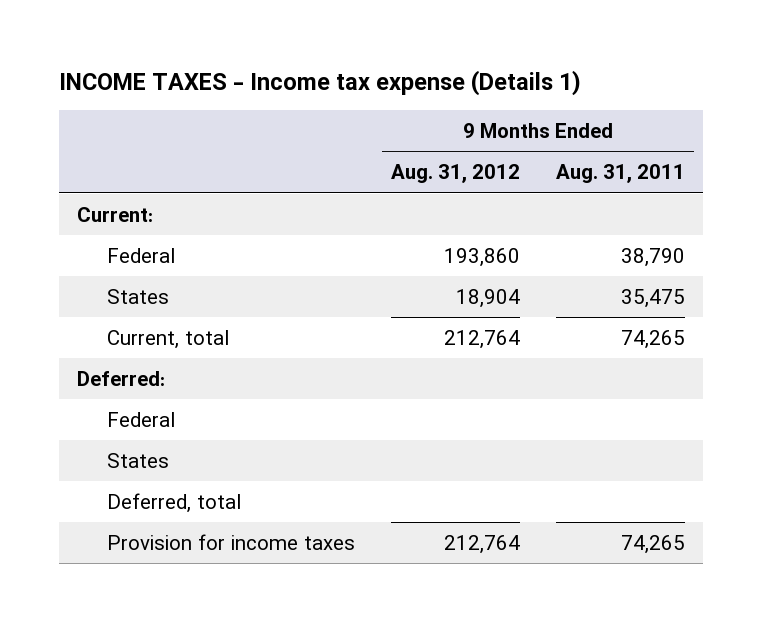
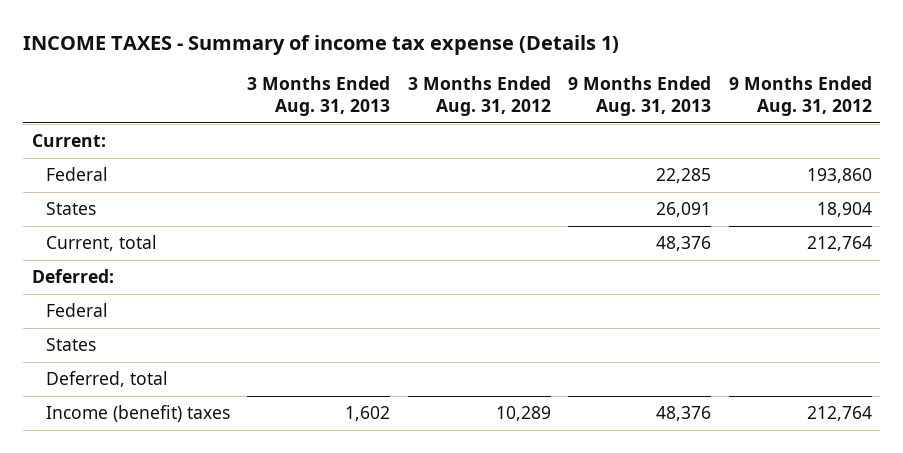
[58,70,581,97] INCOME TAXES - Income tax expense (Details 1) -> [22,34,619,55] INCOME TAXES - Summary of income tax expense (Details 1)
[556,164,686,184] Aug. 31, 2011 -> none
none -> [247,76,391,116] 3 Months Ended Aug. 31, 2013
none -> [407,76,551,116] 3 Months Ended Aug. 31, 2012
none -> [568,76,712,116] 9 Months Ended Aug. 31, 2013
[107,533,356,550] Provision for income taxes -> [45,405,230,423] Income (benefit) taxes

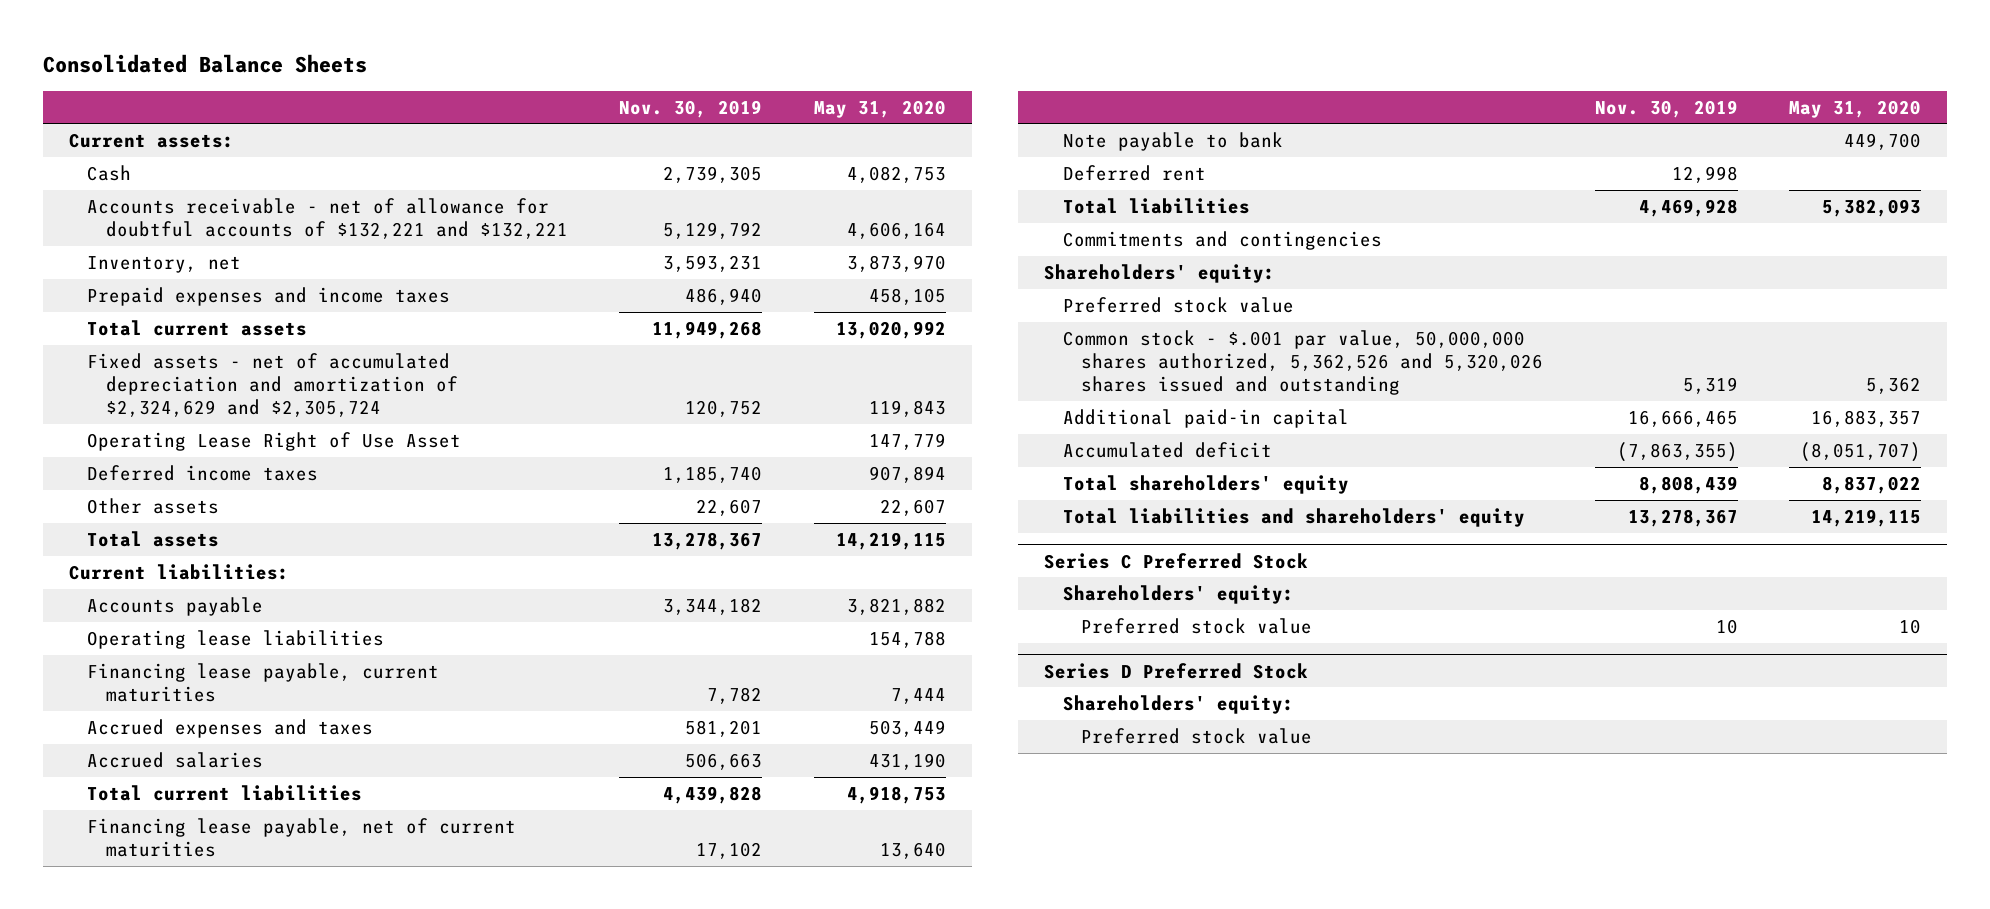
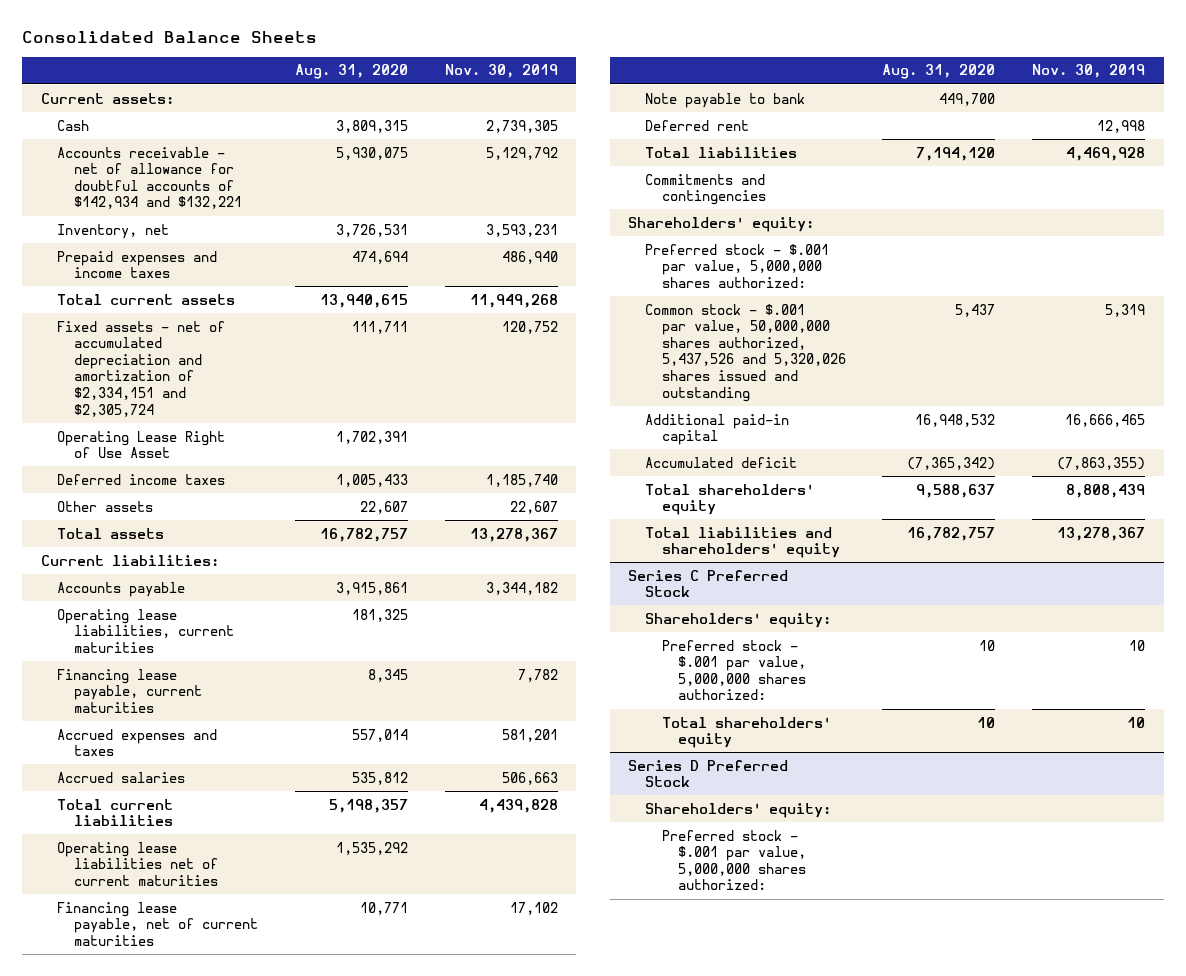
[813,99,946,118] May 31, 2020 -> none
none -> [294,64,408,80] Aug. 31, 2020
[87,197,568,240] Accounts receivable - net of allowance for doubtful accounts of $132,221 and $132,221 -> [57,146,242,210] Accounts receivable - net of allowance for doubtful accounts of $142,934 and $132,221
[87,352,458,418] Fixed assets - net of accumulated depreciation and amortization of $2,324,629 and $2,305,724 -> [57,320,226,417] Fixed assets - net of accumulated depreciation and amortization of $2,334,151 and $2,305,724
[87,629,385,649] Operating lease liabilities -> [57,608,234,653] Operating lease liabilities, current maturities
none -> [57,841,218,886] Operating lease liabilities net of current maturities
[1062,296,1294,313] Preferred stock value -> [644,243,829,288] Preferred stock - $.001 par value, 5,000,000 shares authorized:
[1062,329,1543,396] Common stock - $.001 par value, 50,000,000 shares authorized, 5,362,526 and 5,320,026 shares issued and outstanding -> [644,303,846,402] Common stock - $.001 par value, 50,000,000 shares authorized, 5,437,526 and 5,320,026 shares issued and outstanding
[1080,617,1312,634] Preferred stock value -> [661,639,807,701] Preferred stock - $.001 par value, 5,000,000 shares authorized:
none -> [661,716,831,749] Total shareholders' equity
[1080,727,1312,744] Preferred stock value -> [661,829,807,891] Preferred stock - $.001 par value, 5,000,000 shares authorized:

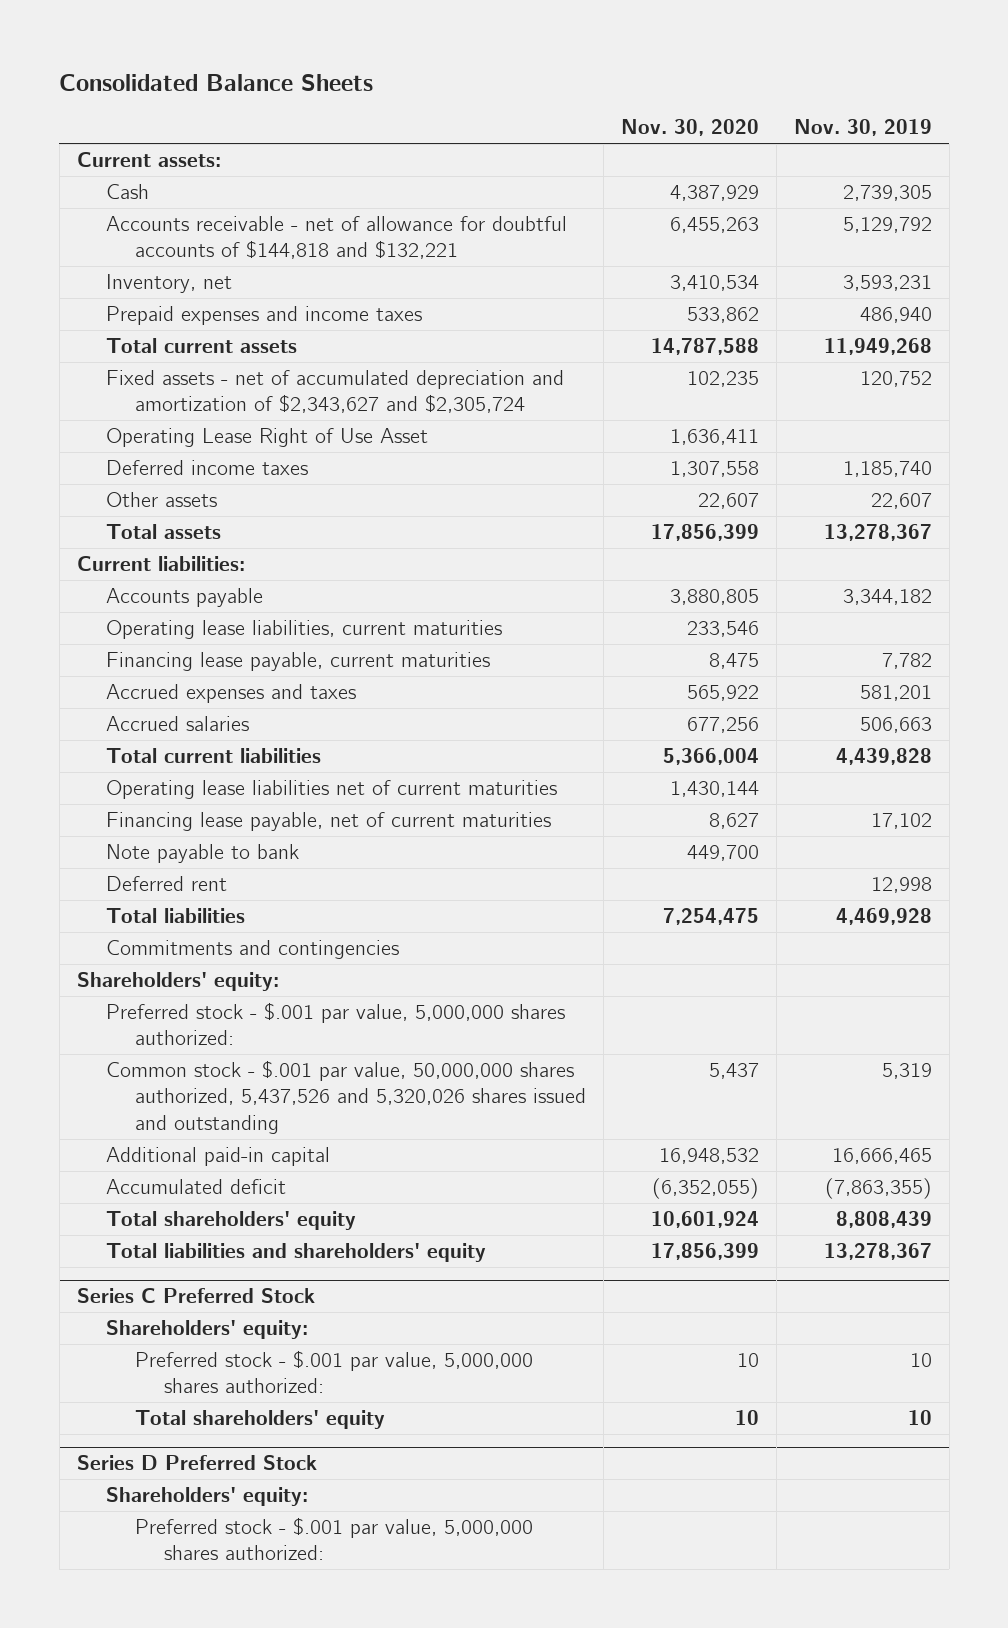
[294,64,408,80] Aug. 31, 2020 -> none
none -> [620,119,759,137] Nov. 30, 2020
[57,146,242,210] Accounts receivable - net of allowance for doubtful accounts of $142,934 and $132,221 -> [105,215,567,260] Accounts receivable - net of allowance for doubtful accounts of $144,818 and $132,221
[57,320,226,417] Fixed assets - net of accumulated depreciation and amortization of $2,334,151 and $2,305,724 -> [105,369,564,414] Fixed assets - net of accumulated depreciation and amortization of $2,343,627 and $2,305,724

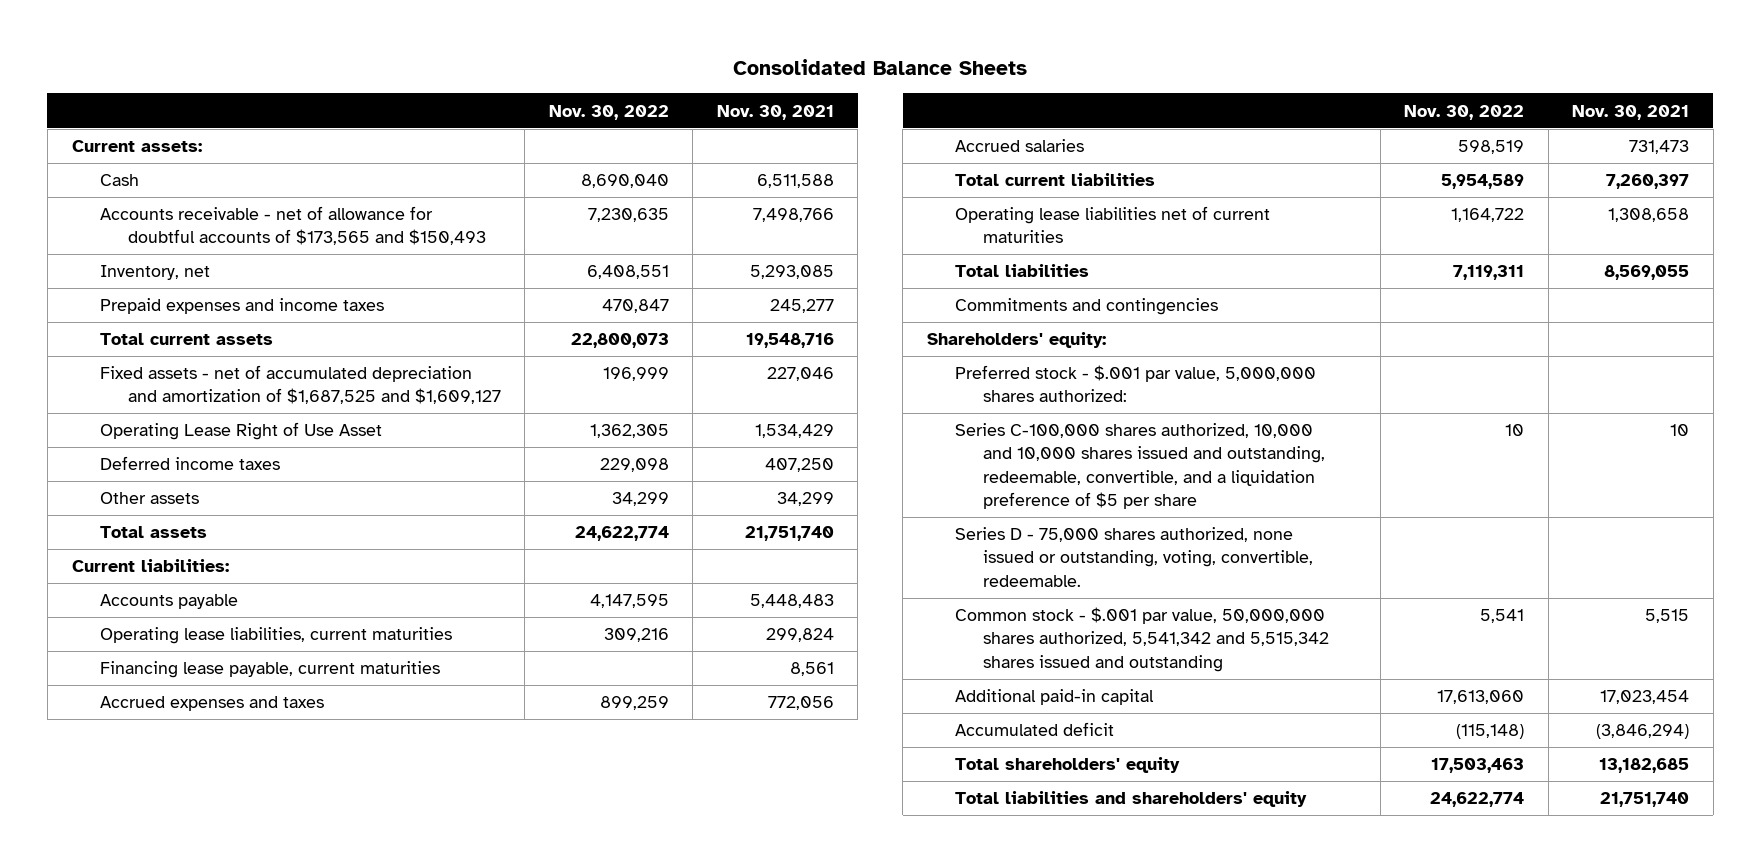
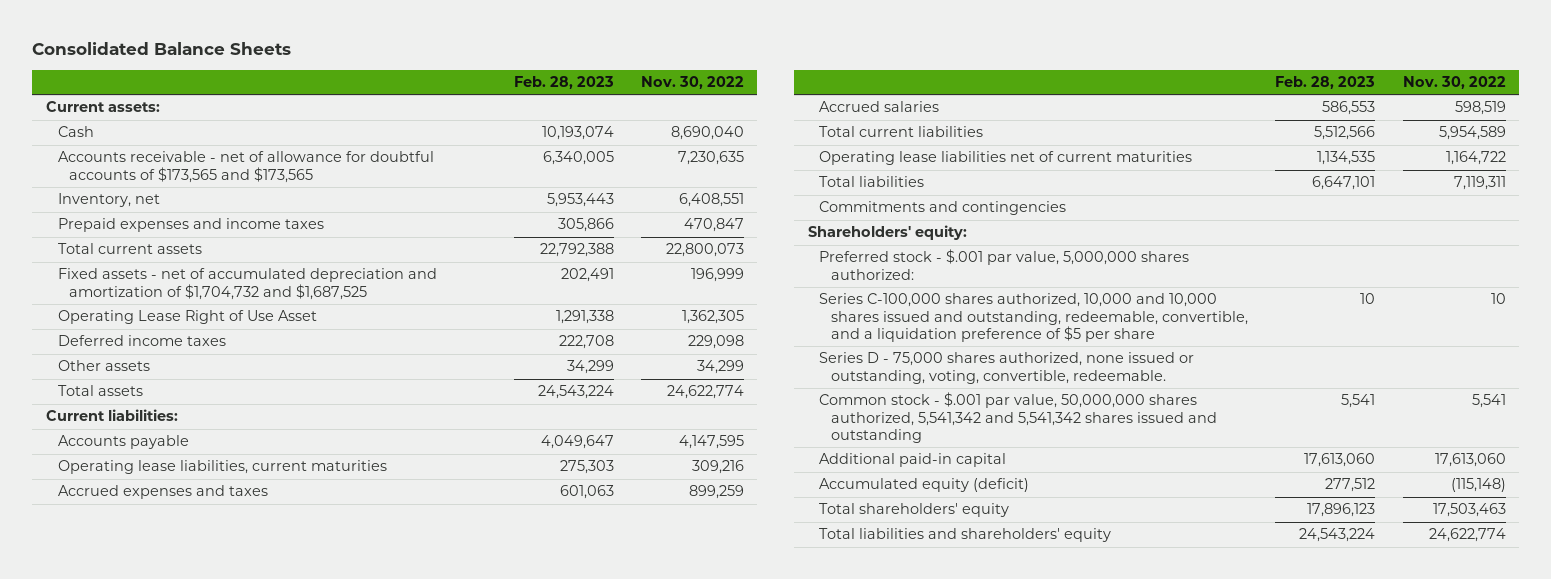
[716,104,834,120] Nov. 30, 2021 -> none
none -> [513,75,614,89] Feb. 28, 2023
[99,206,486,246] Accounts receivable - net of allowance for doubtful accounts of $173,565 and $150,493 -> [57,151,434,183] Accounts receivable - net of allowance for doubtful accounts of $173,565 and $173,565
[99,365,501,405] Fixed assets - net of accumulated depreciation and amortization of $1,687,525 and $1,609,127 -> [57,268,437,300] Fixed assets - net of accumulated depreciation and amortization of $1,704,732 and $1,687,525
[99,661,440,679] Financing lease payable, current maturities -> none
[954,607,1329,672] Common stock - $.001 par value, 50,000,000 shares authorized, 5,541,342 and 5,515,342 shares issued and outstanding -> [819,392,1218,444] Common stock - $.001 par value, 50,000,000 shares authorized, 5,541,342 and 5,541,342 shares issued and outstanding
[954,722,1114,737] Accumulated deficit -> [819,478,1030,493] Accumulated equity (deficit)

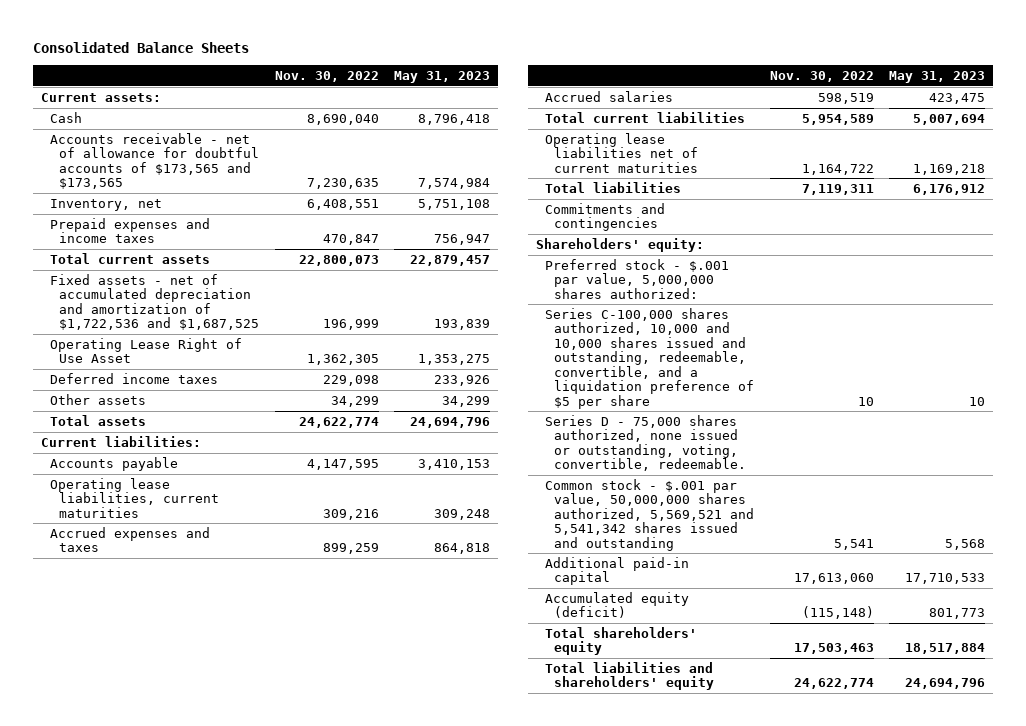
[513,75,614,89] Feb. 28, 2023 -> none
none -> [393,70,490,83] May 31, 2023
[57,268,437,300] Fixed assets - net of accumulated depreciation and amortization of $1,704,732 and $1,687,525 -> [50,273,260,331] Fixed assets - net of accumulated depreciation and amortization of $1,722,536 and $1,687,525
[819,392,1218,444] Common stock - $.001 par value, 50,000,000 shares authorized, 5,541,342 and 5,541,342 shares issued and outstanding -> [545,478,755,551] Common stock - $.001 par value, 50,000,000 shares authorized, 5,569,521 and 5,541,342 shares issued and outstanding

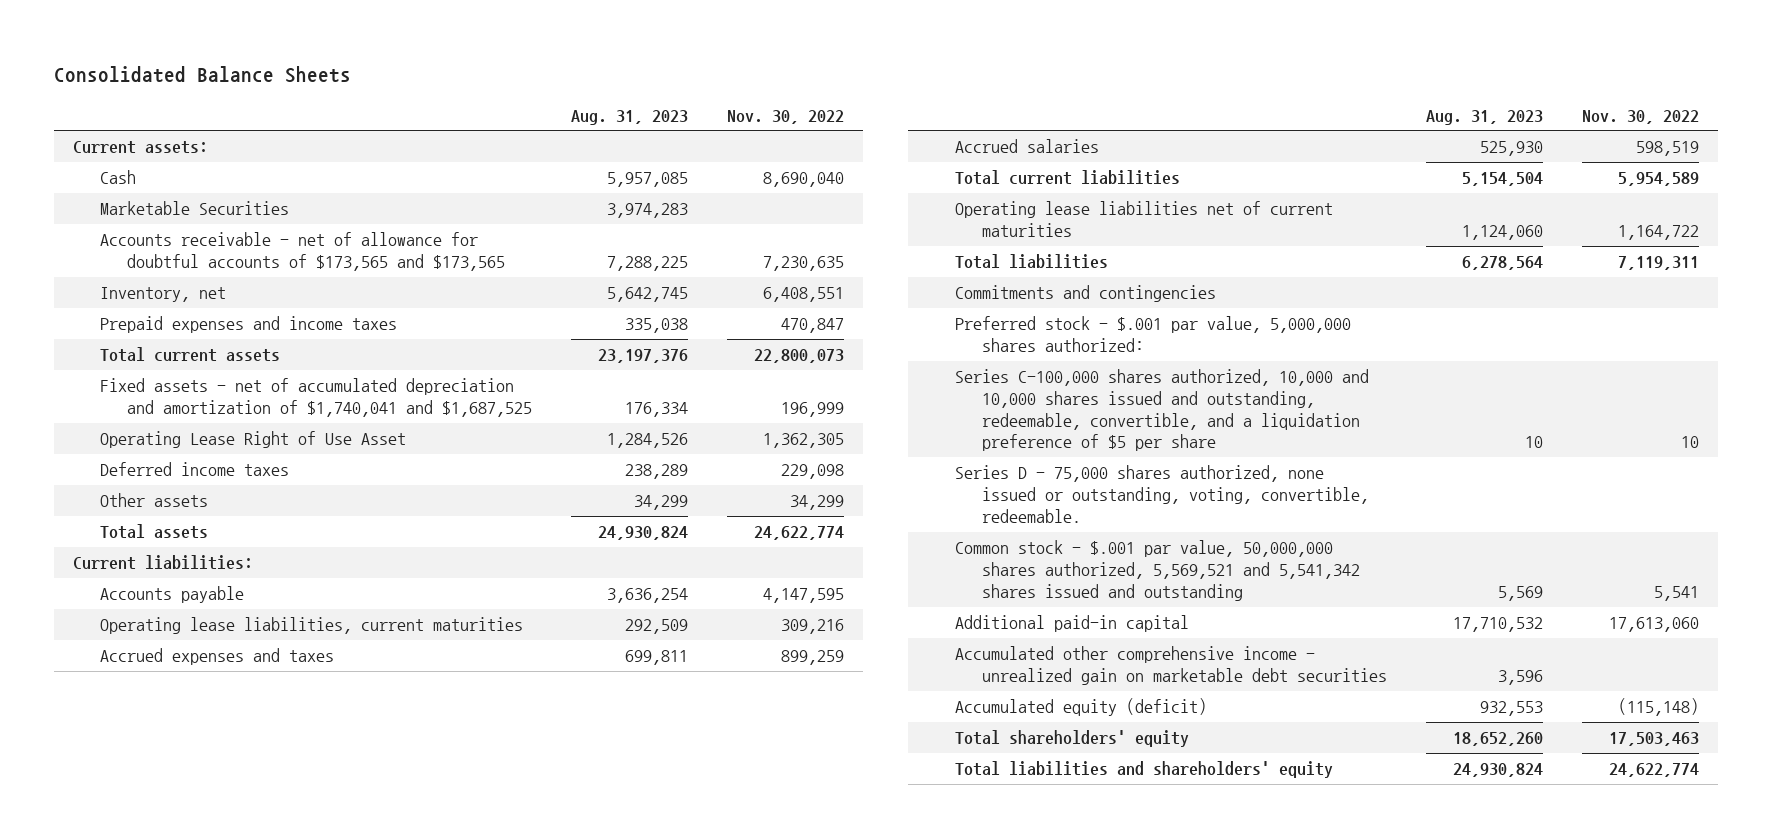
[393,70,490,83] May 31, 2023 -> none
none -> [570,109,688,125] Aug. 31, 2023
none -> [99,201,289,216] Marketable Securities
[50,273,260,331] Fixed assets - net of accumulated depreciation and amortization of $1,722,536 and $1,687,525 -> [99,378,532,417] Fixed assets - net of accumulated depreciation and amortization of $1,740,041 and $1,687,525
[536,237,705,252] Shareholders' equity: -> none
none -> [954,646,1387,685] Accumulated other comprehensive income - unrealized gain on marketable debt securities

